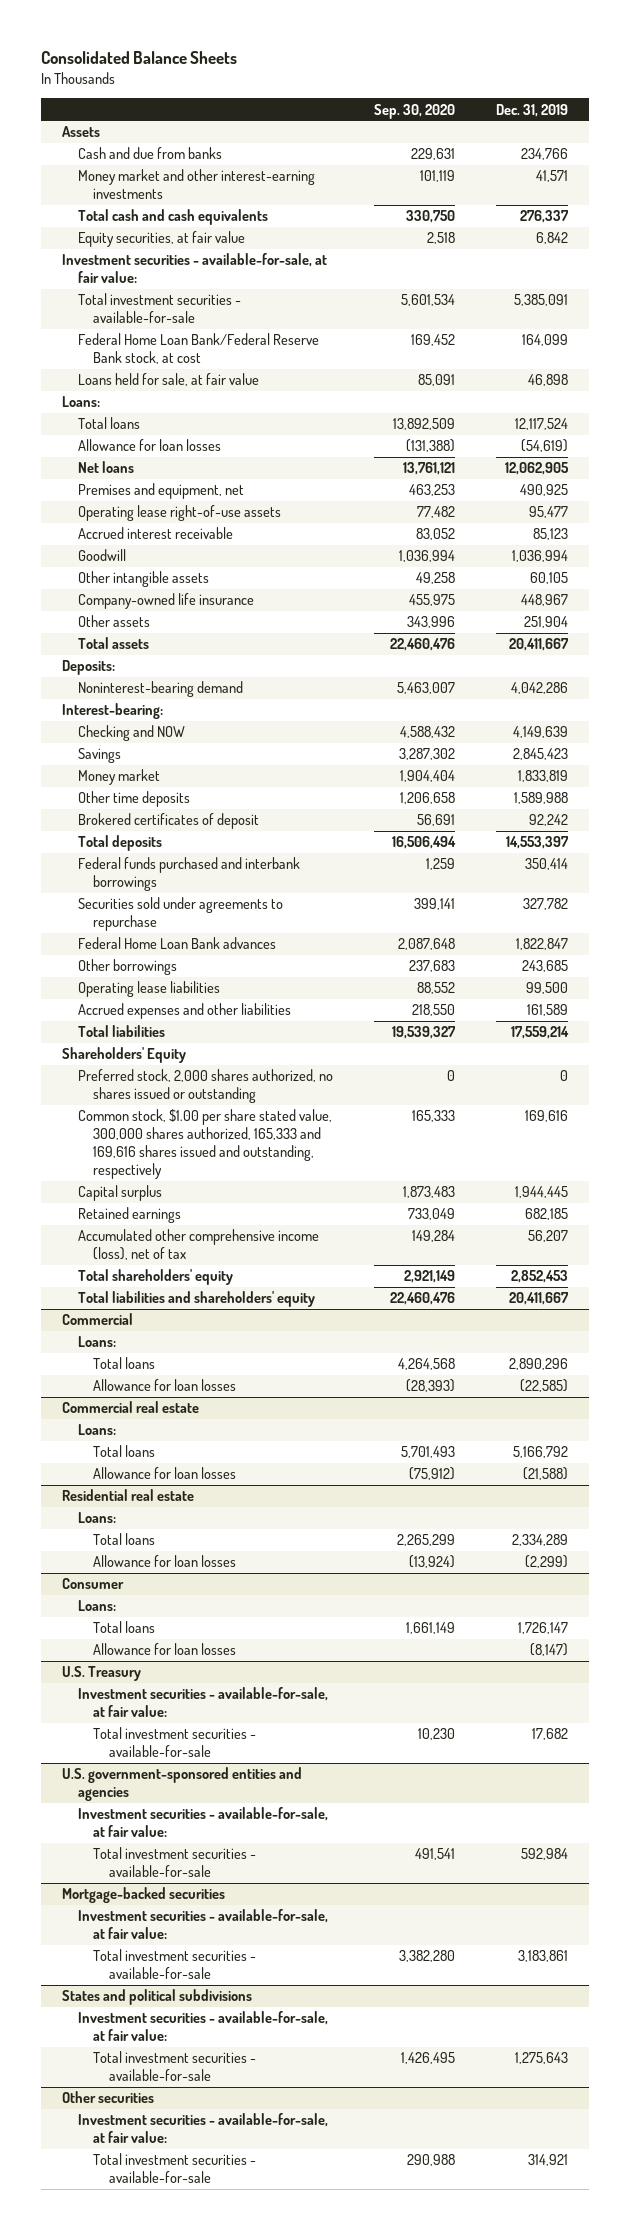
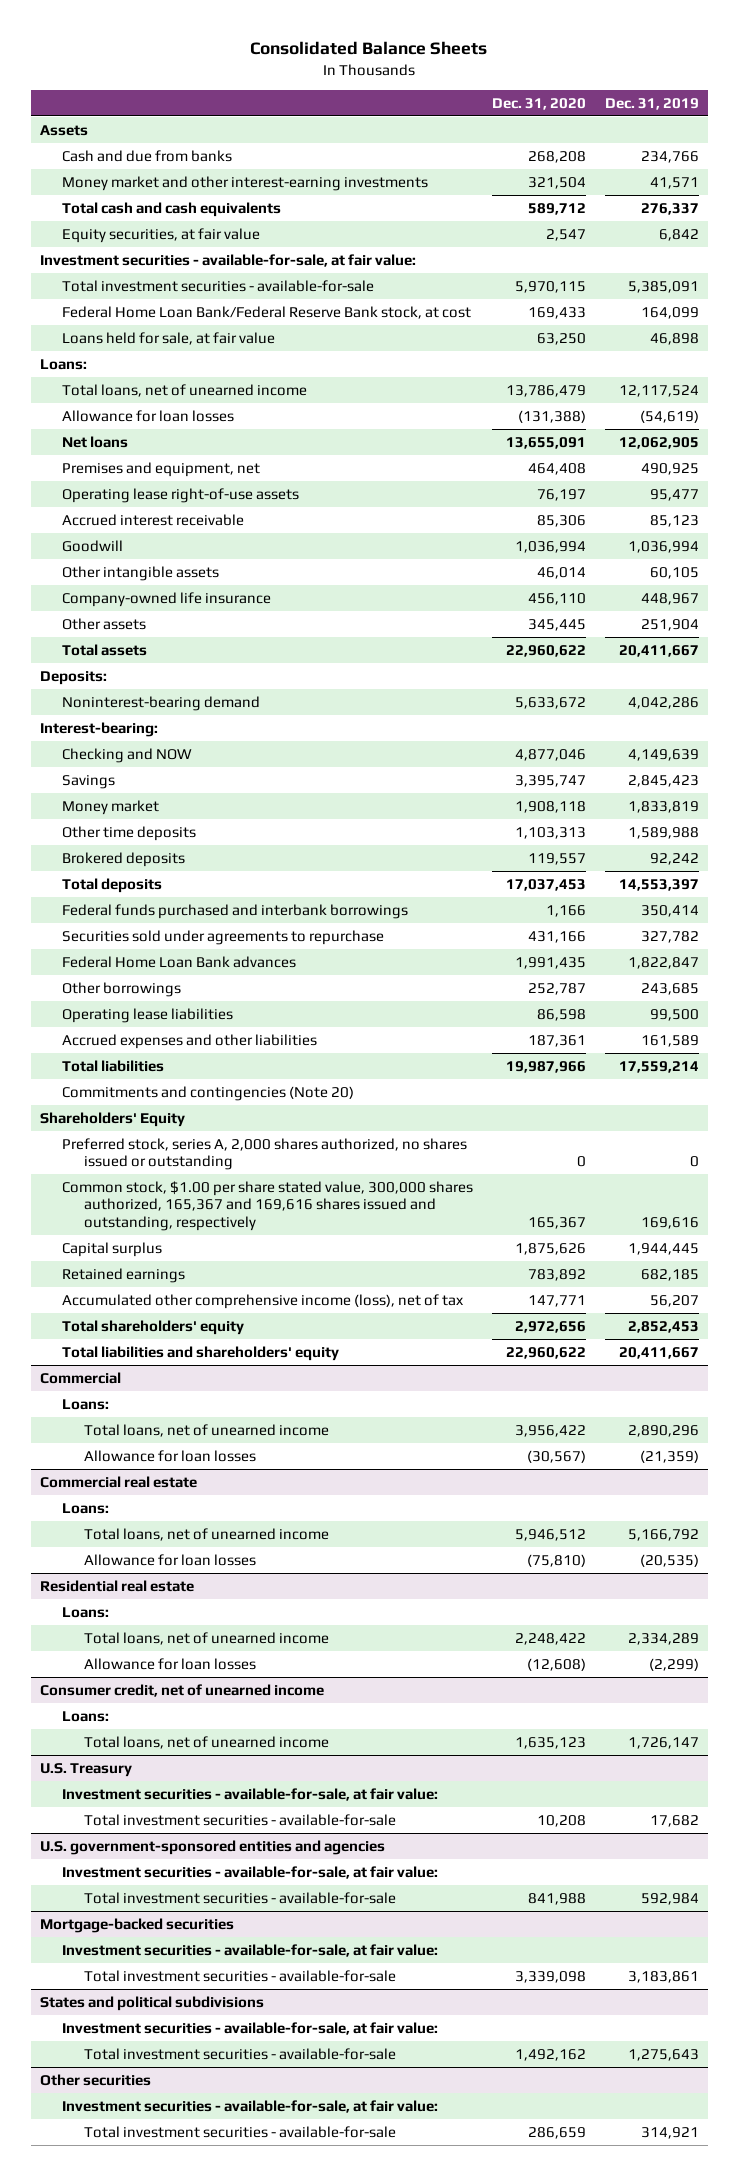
[373,103,455,119] Sep. 30, 2020 -> none
none -> [491,97,586,110] Dec. 31, 2020
[77,417,140,430] Total loans -> [62,383,308,397] Total loans, net of unearned income
[77,813,259,830] Brokered certificates of deposit -> [62,851,186,867] Brokered deposits
none -> [62,1085,355,1101] Commitments and contingencies (Note 20)
[77,1069,333,1104] Preferred stock, 2,000 shares authorized, no shares issued or outstanding -> [62,1137,468,1171] Preferred stock, series A, 2,000 shares authorized, no shares issued or outstanding
[77,1109,332,1180] Common stock, $1.00 per share stated value, 300,000 shares authorized, 165,333 and 169,616 shares issued and outstanding, respectively -> [62,1180,474,1231] Common stock, $1.00 per share stated value, 300,000 shares authorized, 165,367 and 169,616 shares issued and outstanding, respectively
[93,1357,156,1370] Total loans -> [84,1423,330,1437] Total loans, net of unearned income
[520,1379,569,1393] (22,585) -> [639,1449,699,1463] (21,359)
[93,1445,156,1458] Total loans -> [84,1527,330,1541] Total loans, net of unearned income
[523,1467,569,1481] (21,588) -> [639,1553,699,1567] (20,535)
[93,1533,156,1546] Total loans -> [84,1631,330,1645] Total loans, net of unearned income
[61,1578,124,1590] Consumer -> [39,1683,324,1697] Consumer credit, net of unearned income
[93,1643,237,1656] Allowance for loan losses -> none
[93,1621,156,1634] Total loans -> [84,1735,330,1749] Total loans, net of unearned income

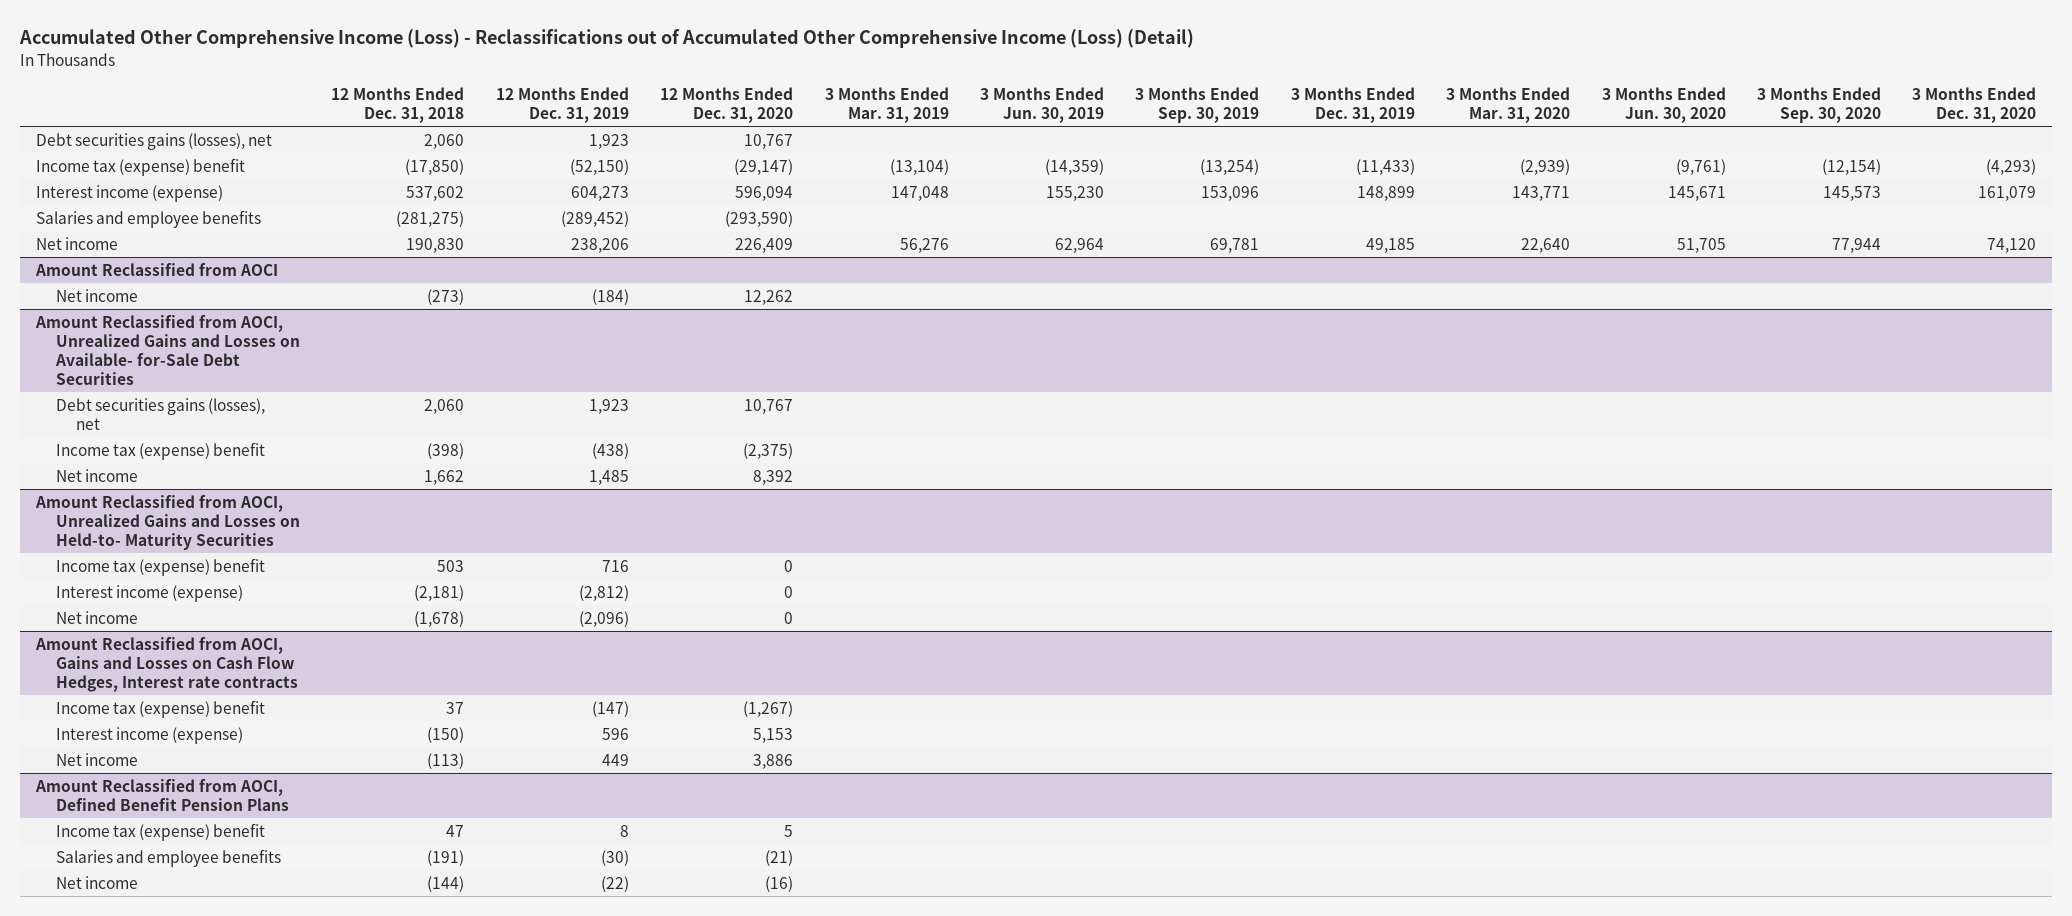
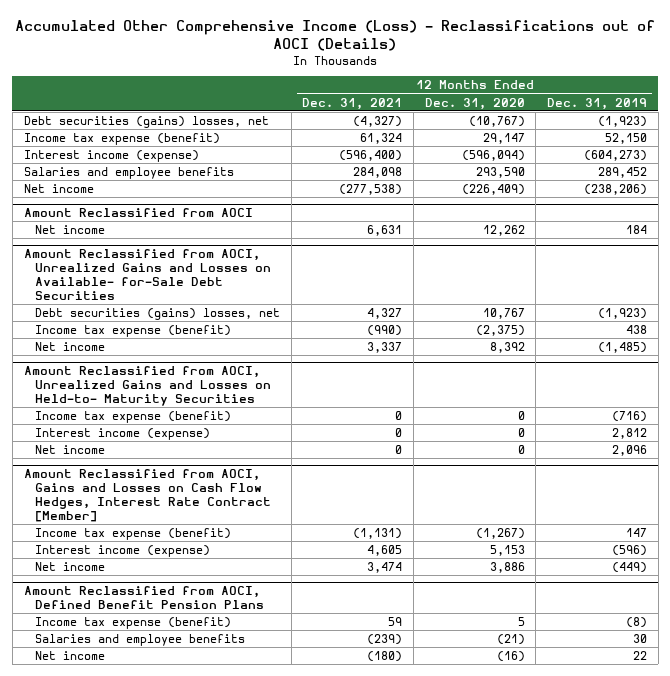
[19,29,1195,49] Accumulated Other Comprehensive Income (Loss) - Reclassifications out of Accumulated Other Comprehensive Income (Loss) (Detail) -> [15,19,656,51] Accumulated Other Comprehensive Income (Loss) - Reclassifications out of AOCI (Details)
[331,86,465,124] 12 Months Ended Dec. 31, 2018 -> none
[824,86,949,124] 3 Months Ended Mar. 31, 2019 -> none
[979,86,1104,124] 3 Months Ended Jun. 30, 2019 -> none
[1135,86,1260,124] 3 Months Ended Sep. 30, 2019 -> none
[1290,86,1415,124] 3 Months Ended Dec. 31, 2019 -> none
[1446,86,1571,124] 3 Months Ended Mar. 31, 2020 -> none
[1601,86,1726,124] 3 Months Ended Jun. 30, 2020 -> none
[1757,86,1882,124] 3 Months Ended Sep. 30, 2020 -> none
[1912,86,2037,124] 3 Months Ended Dec. 31, 2020 -> none
none -> [302,97,403,110] Dec. 31, 2021
[35,132,272,150] Debt securities gains (losses), net -> [23,116,269,129] Debt securities (gains) losses, net
[588,133,629,149] 1,923 -> [597,116,647,128] (1,923)
[744,133,794,149] 10,767 -> [468,116,525,128] (10,767)
[35,157,245,176] Income tax (expense) benefit -> [23,133,220,146] Income tax expense (benefit)
[569,158,629,175] (52,150) -> [604,133,647,145] 52,150
[734,158,794,175] (29,147) -> [482,133,525,145] 29,147
[570,185,629,201] 604,273 -> [583,150,647,162] (604,273)
[735,185,794,201] 596,094 -> [461,150,525,162] (596,094)
[560,210,629,227] (289,452) -> [597,167,647,179] 289,452
[725,210,794,227] (293,590) -> [475,167,525,179] 293,590
[570,237,629,253] 238,206 -> [583,184,647,196] (238,206)
[735,237,794,253] 226,409 -> [461,184,525,196] (226,409)
[591,288,629,305] (184) -> [625,225,647,235] 184
[55,397,265,430] Debt securities gains (losses), net -> [34,308,280,321] Debt securities (gains) losses, net
[588,398,629,414] 1,923 -> [597,308,647,320] (1,923)
[55,441,265,460] Income tax (expense) benefit -> [34,325,231,338] Income tax expense (benefit)
[591,442,629,459] (438) -> [625,325,647,335] 438
[588,469,629,485] 1,485 -> [597,342,647,354] (1,485)
[55,557,265,576] Income tax (expense) benefit -> [34,411,231,424] Income tax expense (benefit)
[601,559,629,572] 716 -> [611,411,647,423] (716)
[578,584,629,601] (2,812) -> [611,428,647,440] 2,812
[578,610,629,627] (2,096) -> [611,445,647,457] 2,096
[34,636,298,692] Amount Reclassified from AOCI, Gains and Losses on Cash Flow Hedges, Interest rate contracts -> [23,469,271,523] Amount Reclassified from AOCI, Gains and Losses on Cash Flow Hedges, Interest Rate Contract [Member]
[55,699,265,718] Income tax (expense) benefit -> [34,528,231,541] Income tax expense (benefit)
[591,700,629,717] (147) -> [625,528,647,538] 147
[601,727,629,740] 596 -> [611,545,647,557] (596)
[601,753,629,766] 449 -> [611,562,647,574] (449)
[55,822,265,841] Income tax (expense) benefit -> [34,617,231,630] Income tax expense (benefit)
[619,824,629,837] 8 -> [625,617,647,629] (8)
[600,849,629,866] (30) -> [632,634,647,644] 30
[600,875,629,892] (22) -> [632,651,647,661] 22

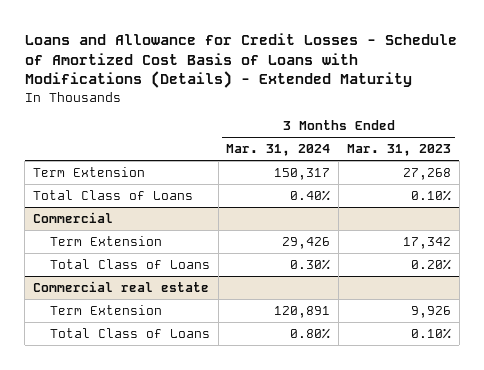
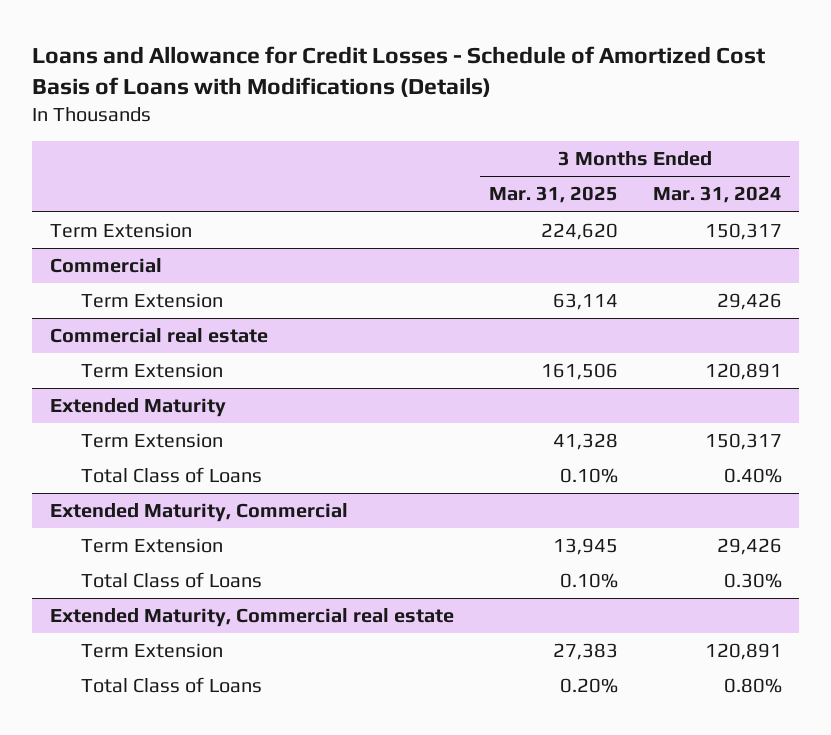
[24,32,457,89] Loans and Allowance for Credit Losses - Schedule of Amortized Cost Basis of Loans with Modifications (Details) - Extended Maturity -> [31,45,765,97] Loans and Allowance for Credit Losses - Schedule of Amortized Cost Basis of Loans with Modifications (Details)
[347,144,452,157] Mar. 31, 2023 -> none
none -> [488,186,618,204] Mar. 31, 2025
[33,189,194,200] Total Class of Loans -> none
[49,258,210,269] Total Class of Loans -> none
none -> [49,398,226,418] Extended Maturity
none -> [80,433,223,449] Term Extension
none -> [80,467,262,484] Total Class of Loans
none -> [49,503,348,523] Extended Maturity, Commercial
none -> [80,538,223,554] Term Extension
none -> [80,572,262,589] Total Class of Loans
none -> [49,608,454,628] Extended Maturity, Commercial real estate
none -> [80,643,223,659] Term Extension

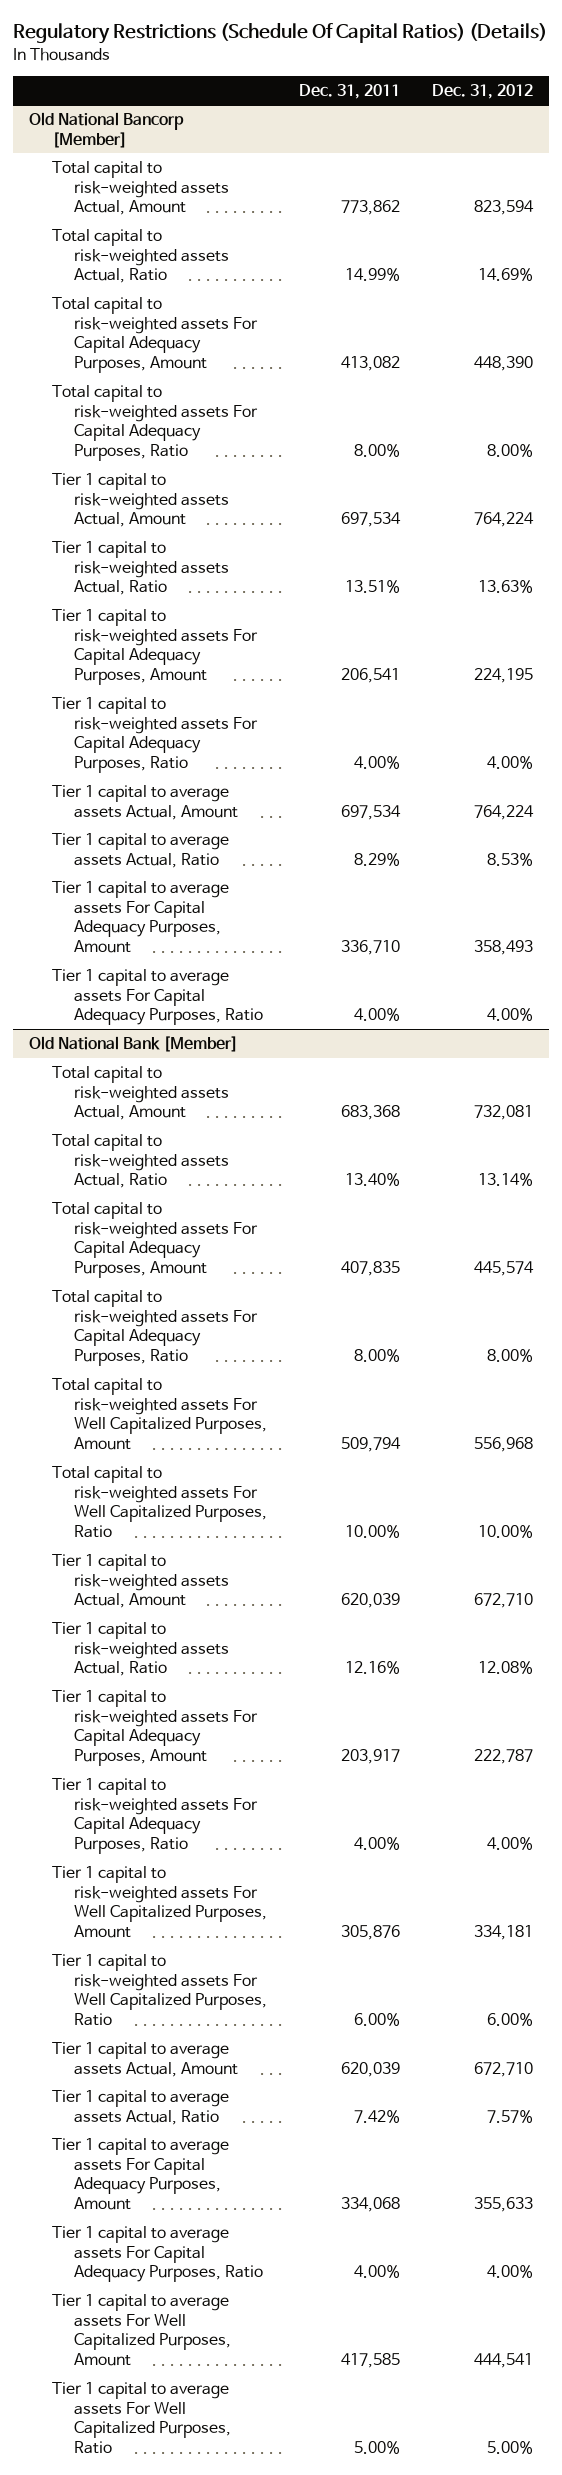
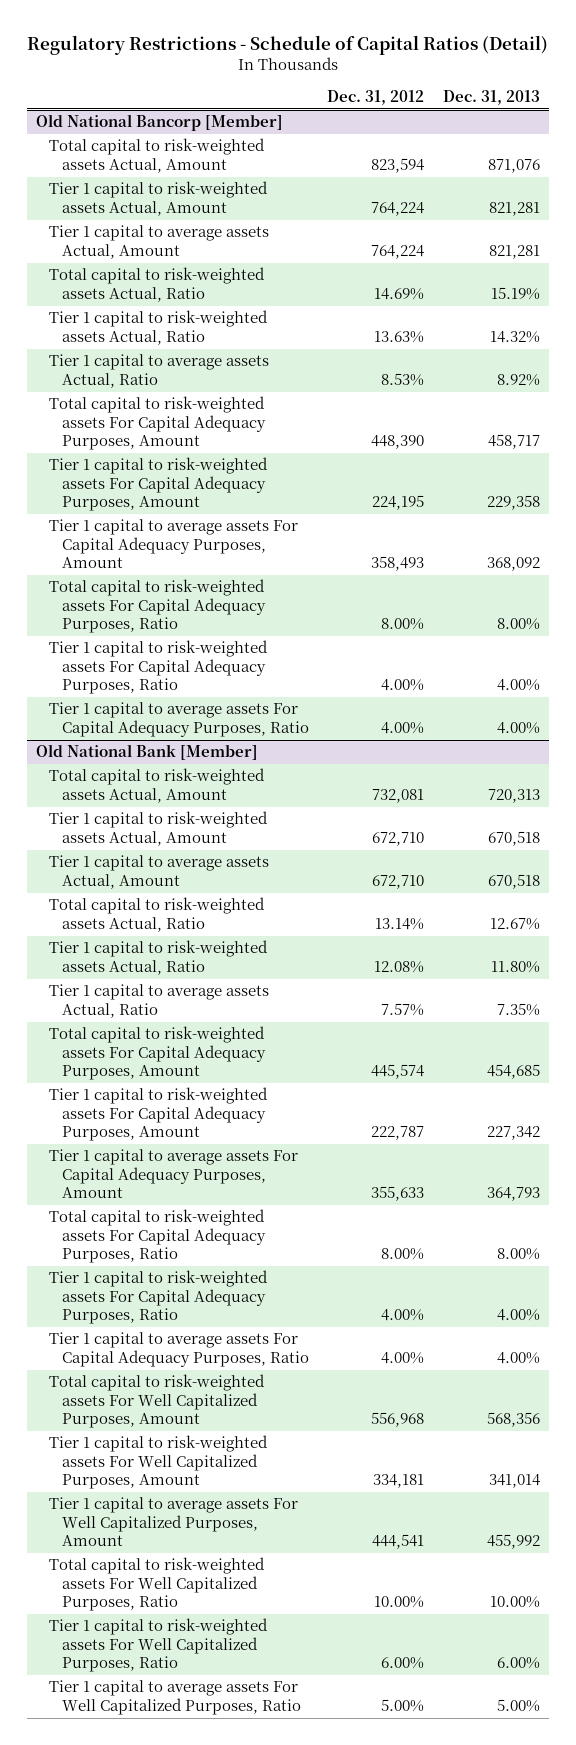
[13,23,548,45] Regulatory Restrictions (Schedule Of Capital Ratios) (Details) -> [26,34,548,55] Regulatory Restrictions - Schedule of Capital Ratios (Detail)
[298,83,400,99] Dec. 31, 2011 -> none
none -> [442,89,540,105] Dec. 31, 2013
[51,229,229,284] Total capital to risk-weighted assets Actual, Ratio -> [48,267,265,302] Total capital to risk-weighted assets Actual, Ratio
[51,541,229,596] Tier 1 capital to risk-weighted assets Actual, Ratio -> [48,310,268,345] Tier 1 capital to risk-weighted assets Actual, Ratio
[51,297,258,373] Total capital to risk-weighted assets For Capital Adequacy Purposes, Amount -> [48,396,266,451] Total capital to risk-weighted assets For Capital Adequacy Purposes, Amount
[51,609,258,685] Tier 1 capital to risk-weighted assets For Capital Adequacy Purposes, Amount -> [48,457,268,512] Tier 1 capital to risk-weighted assets For Capital Adequacy Purposes, Amount
[51,385,258,461] Total capital to risk-weighted assets For Capital Adequacy Purposes, Ratio -> [48,579,266,634] Total capital to risk-weighted assets For Capital Adequacy Purposes, Ratio
[51,697,258,773] Tier 1 capital to risk-weighted assets For Capital Adequacy Purposes, Ratio -> [48,640,268,695] Tier 1 capital to risk-weighted assets For Capital Adequacy Purposes, Ratio
[51,1134,229,1189] Total capital to risk-weighted assets Actual, Ratio -> [48,897,265,932] Total capital to risk-weighted assets Actual, Ratio
[51,1622,229,1677] Tier 1 capital to risk-weighted assets Actual, Ratio -> [48,940,268,975] Tier 1 capital to risk-weighted assets Actual, Ratio
[51,1202,258,1278] Total capital to risk-weighted assets For Capital Adequacy Purposes, Amount -> [48,1026,266,1081] Total capital to risk-weighted assets For Capital Adequacy Purposes, Amount
[51,1690,258,1766] Tier 1 capital to risk-weighted assets For Capital Adequacy Purposes, Amount -> [48,1087,268,1142] Tier 1 capital to risk-weighted assets For Capital Adequacy Purposes, Amount
[51,1290,258,1366] Total capital to risk-weighted assets For Capital Adequacy Purposes, Ratio -> [48,1209,266,1264] Total capital to risk-weighted assets For Capital Adequacy Purposes, Ratio
[51,1778,258,1854] Tier 1 capital to risk-weighted assets For Capital Adequacy Purposes, Ratio -> [48,1270,268,1325] Tier 1 capital to risk-weighted assets For Capital Adequacy Purposes, Ratio
[51,1378,267,1450] Total capital to risk-weighted assets For Well Capitalized Purposes, Amount -> [48,1374,265,1429] Total capital to risk-weighted assets For Well Capitalized Purposes, Amount
[51,1866,267,1938] Tier 1 capital to risk-weighted assets For Well Capitalized Purposes, Amount -> [48,1435,268,1490] Tier 1 capital to risk-weighted assets For Well Capitalized Purposes, Amount
[51,1466,267,1538] Total capital to risk-weighted assets For Well Capitalized Purposes, Ratio -> [48,1557,265,1612] Total capital to risk-weighted assets For Well Capitalized Purposes, Ratio
[51,1954,267,2026] Tier 1 capital to risk-weighted assets For Well Capitalized Purposes, Ratio -> [48,1618,268,1673] Tier 1 capital to risk-weighted assets For Well Capitalized Purposes, Ratio

